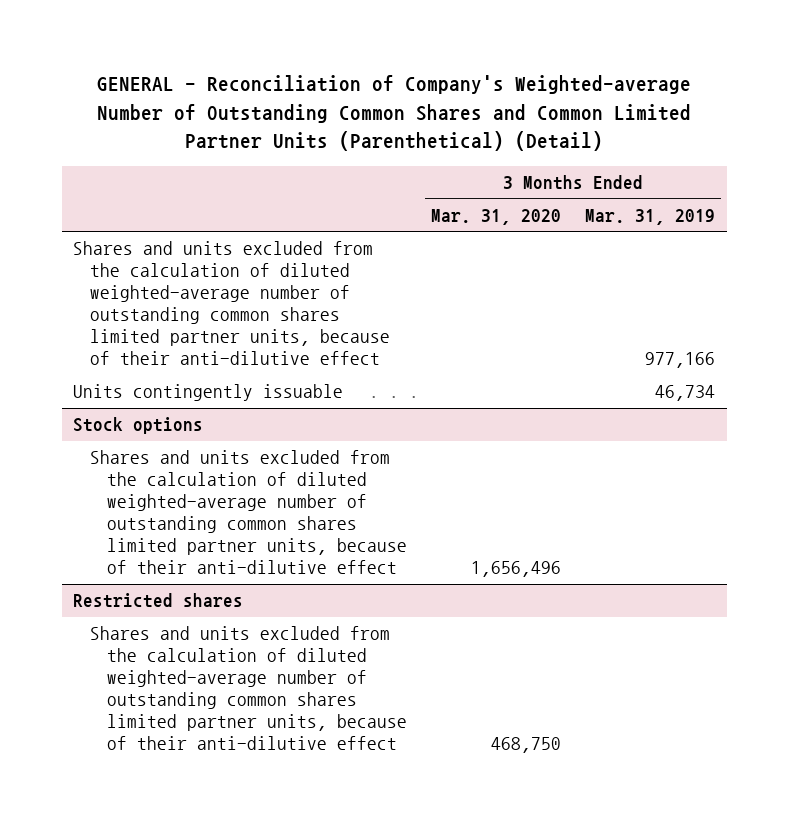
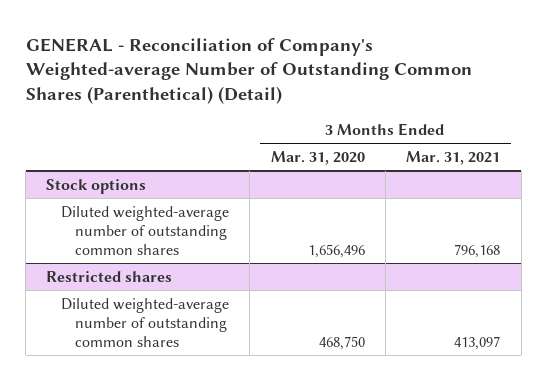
[97,75,692,152] GENERAL - Reconciliation of Company's Weighted-average Number of Outstanding Common Shares and Common Limited Partner Units (Parenthetical) (Detail) -> [25,37,472,105] GENERAL - Reconciliation of Company's Weighted-average Number of Outstanding Common Shares (Parenthetical) (Detail)
[584,208,715,225] Mar. 31, 2019 -> none
none -> [406,150,501,165] Mar. 31, 2021
[73,241,391,366] Shares and units excluded from the calculation of diluted weighted-average number of outstanding common shares limited partner units, because of their anti-dilutive effect -> none
[73,384,344,402] Units contingently issuable -> none
[90,450,408,575] Shares and units excluded from the calculation of diluted weighted-average number of outstanding common shares limited partner units, because of their anti-dilutive effect -> [60,205,229,255] Diluted weighted-average number of outstanding common shares
[90,626,408,751] Shares and units excluded from the calculation of diluted weighted-average number of outstanding common shares limited partner units, because of their anti-dilutive effect -> [60,297,229,347] Diluted weighted-average number of outstanding common shares

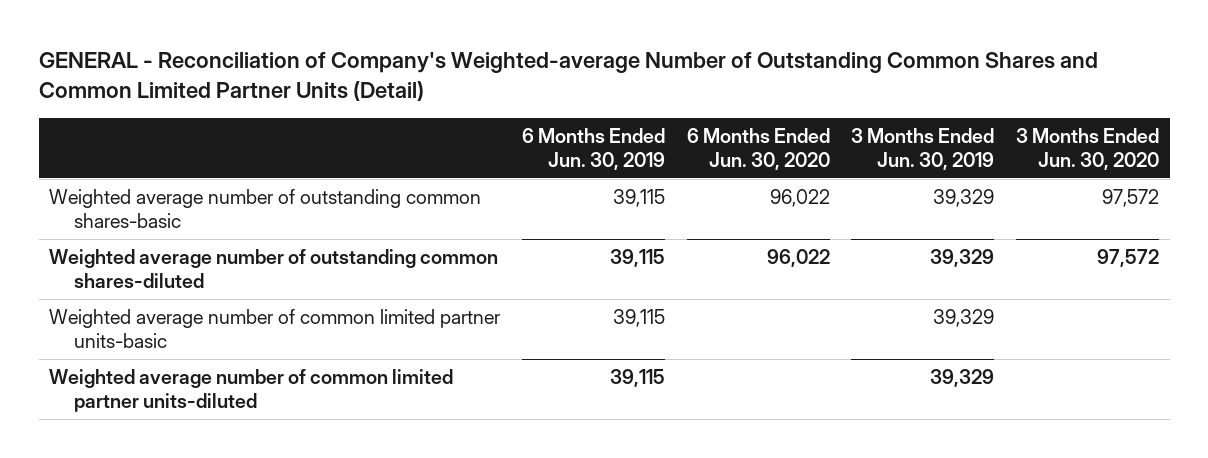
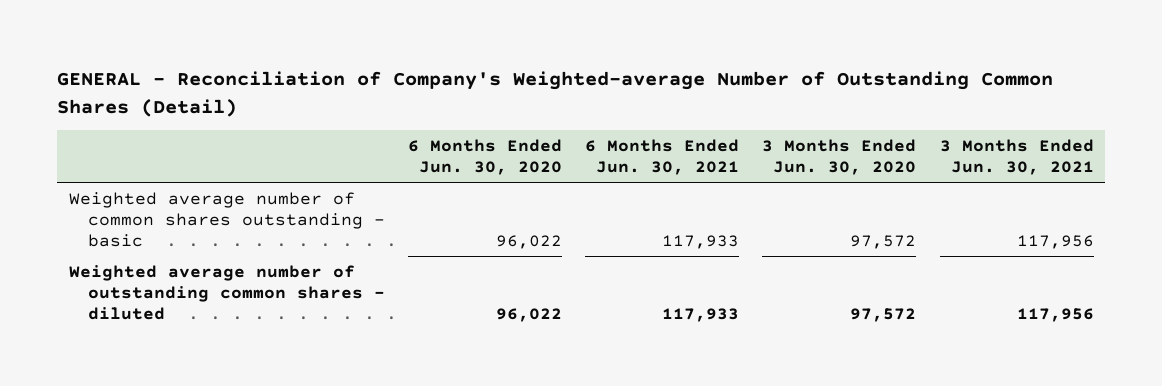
[38,52,1098,102] GENERAL - Reconciliation of Company's Weighted-average Number of Outstanding Common Shares and Common Limited Partner Units (Detail) -> [56,70,1053,117] GENERAL - Reconciliation of Company's Weighted-average Number of Outstanding Common Shares (Detail)
[521,127,665,170] 6 Months Ended Jun. 30, 2019 -> none
[851,127,995,170] 3 Months Ended Jun. 30, 2019 -> none
none -> [585,138,740,176] 6 Months Ended Jun. 30, 2021
none -> [939,138,1094,176] 3 Months Ended Jun. 30, 2021
[49,309,501,349] Weighted average number of common limited partner units-basic -> none
[49,369,454,413] Weighted average number of common limited partner units-diluted -> none
[49,189,482,229] Weighted average number of outstanding common shares-basic -> [68,191,386,247] Weighted average number of common shares outstanding - basic
[49,249,499,289] Weighted average number of outstanding common shares-diluted -> [68,264,386,320] Weighted average number of outstanding common shares - diluted

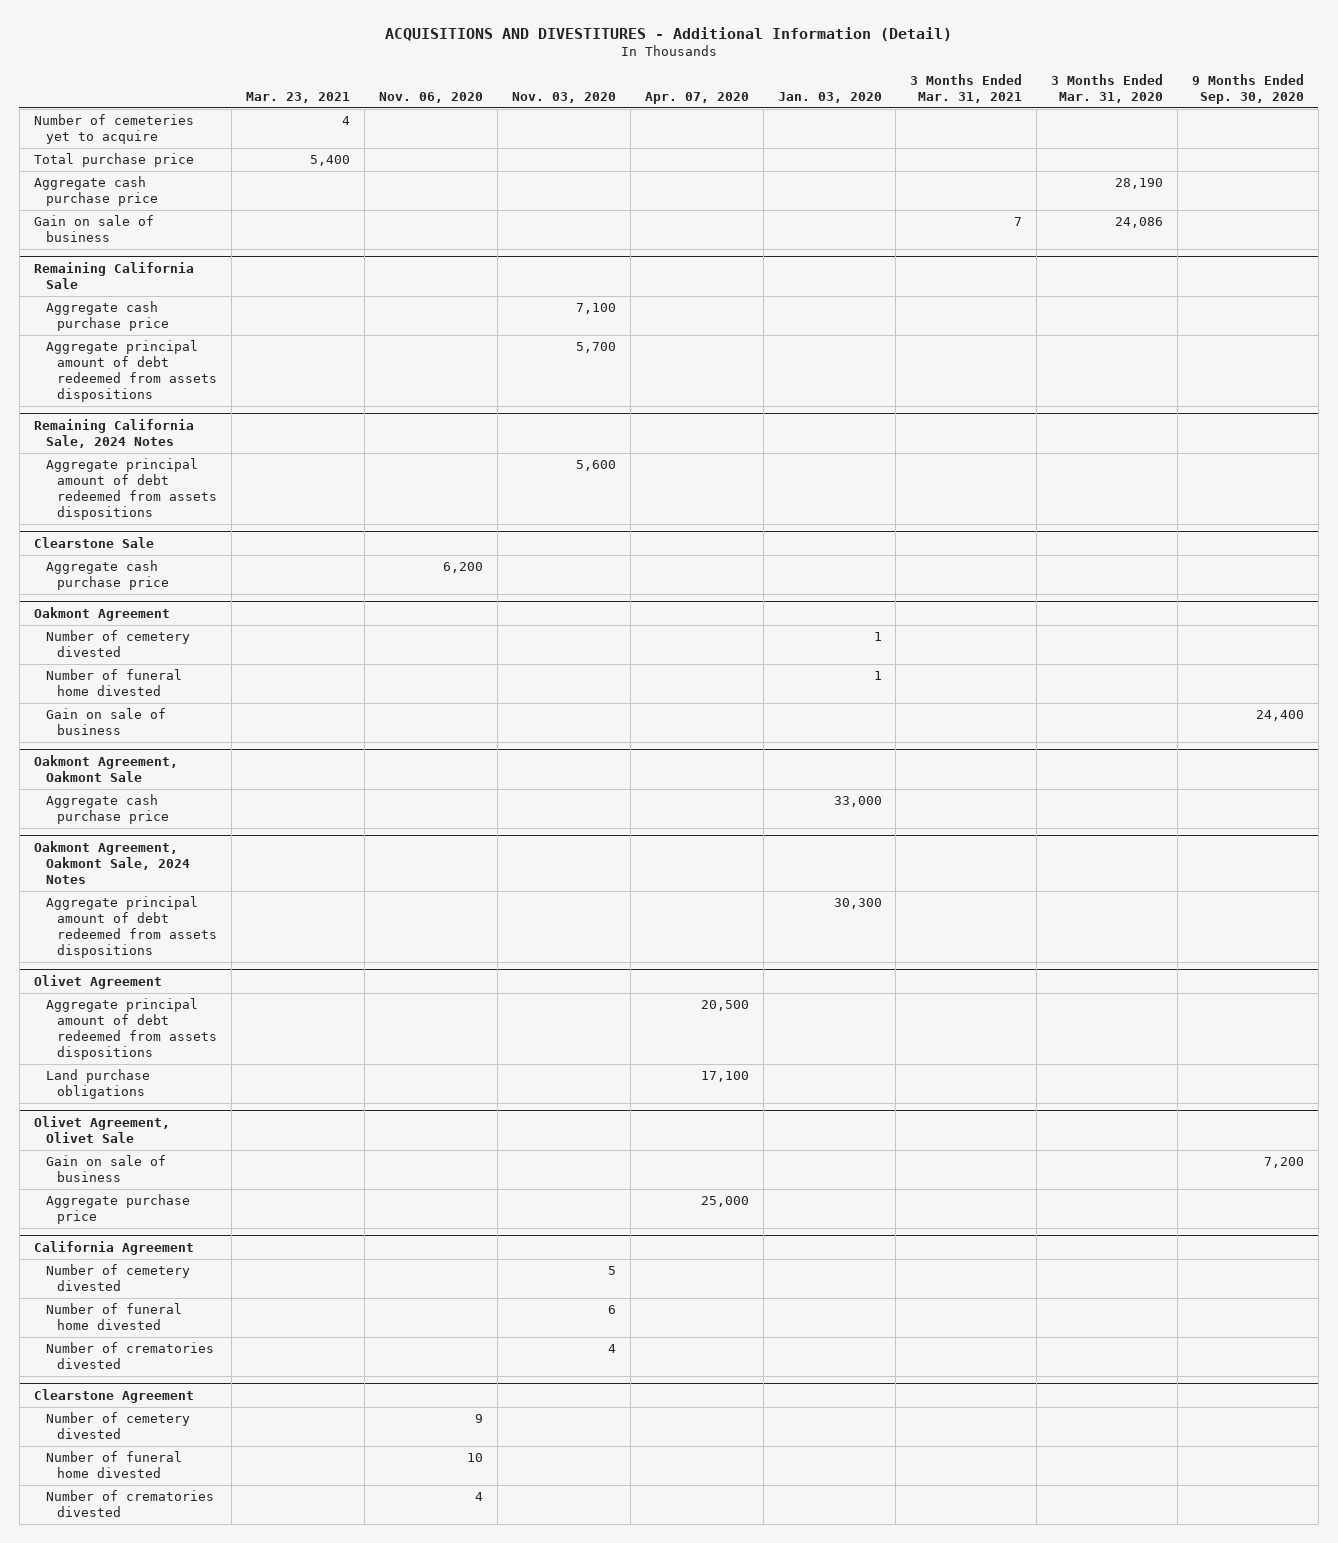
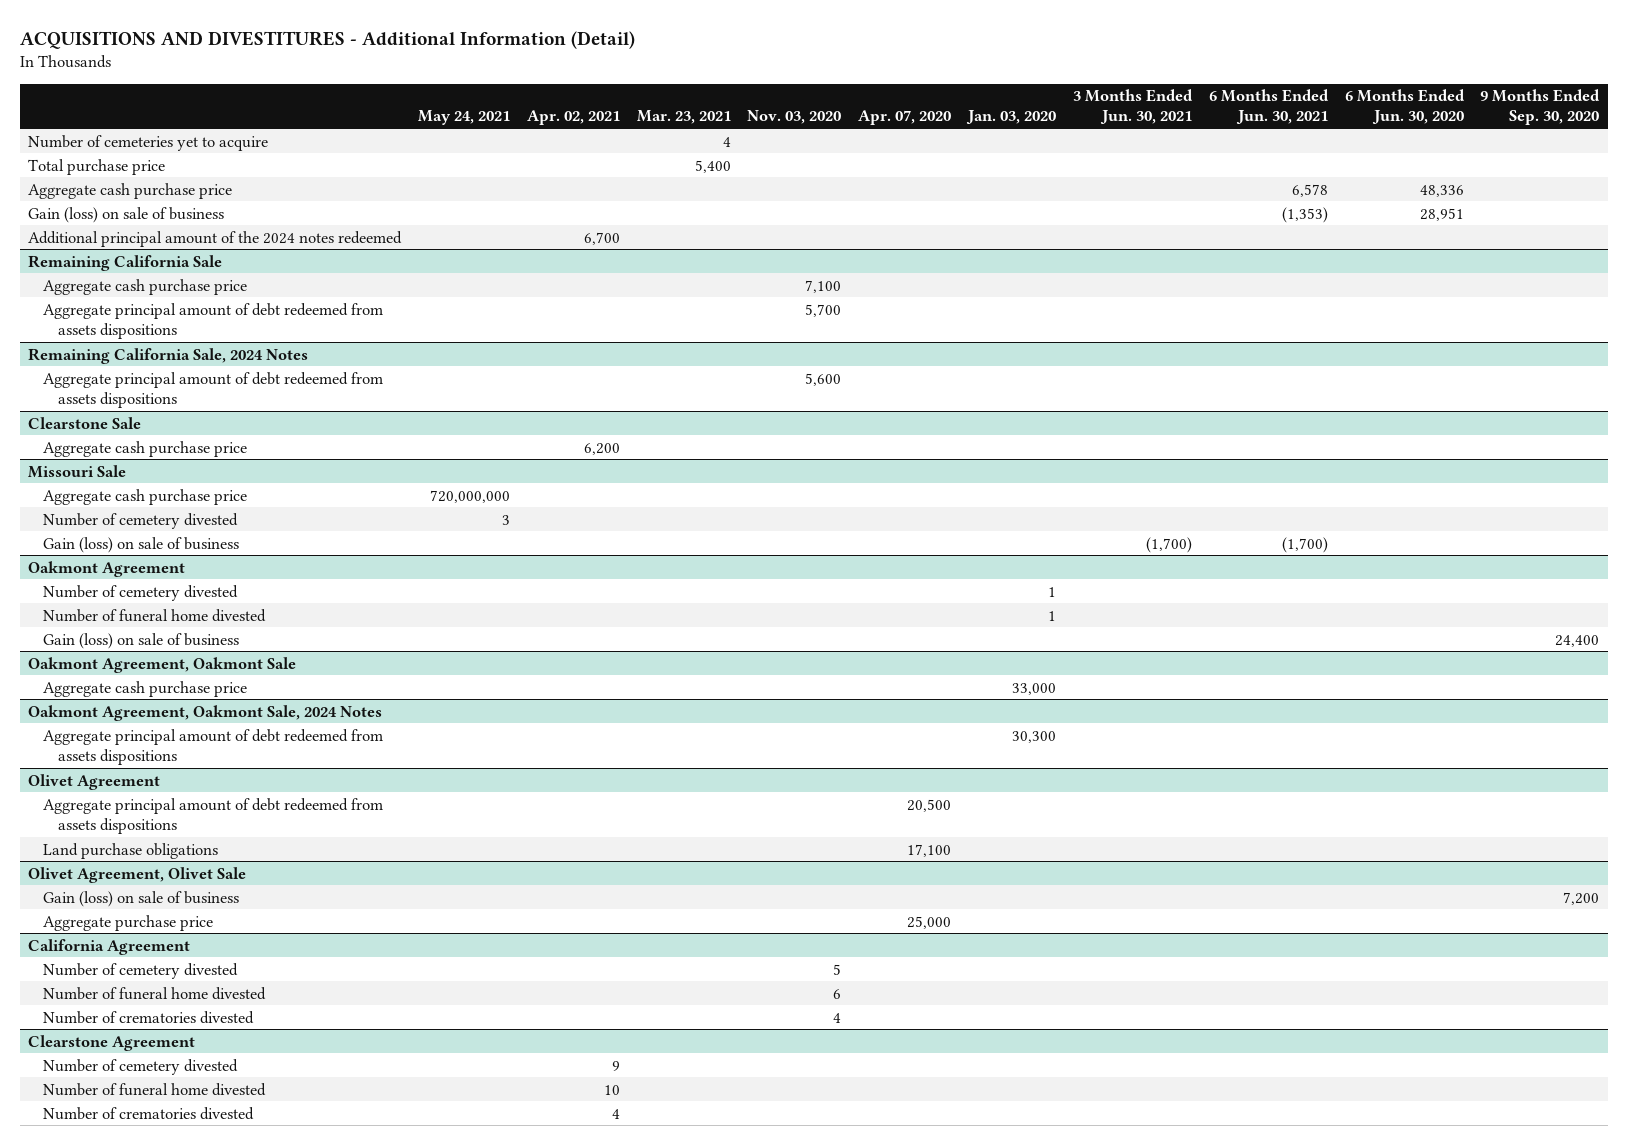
[379,91,484,103] Nov. 06, 2020 -> none
[910,73,1023,103] 3 Months Ended Mar. 31, 2021 -> none
[1051,73,1164,103] 3 Months Ended Mar. 31, 2020 -> none
none -> [417,110,510,126] May 24, 2021
none -> [526,110,620,126] Apr. 02, 2021
none -> [1072,89,1193,125] 3 Months Ended Jun. 30, 2021
none -> [1208,89,1329,125] 6 Months Ended Jun. 30, 2021
none -> [1344,89,1465,125] 6 Months Ended Jun. 30, 2020
[33,215,154,243] Gain on sale of business -> [28,206,225,223] Gain (loss) on sale of business
none -> [28,230,403,247] Additional principal amount of the 2024 notes redeemed
none -> [28,464,127,478] Missouri Sale
none -> [42,488,247,505] Aggregate cash purchase price
none -> [42,512,238,529] Number of cemetery divested
none -> [42,536,239,553] Gain (loss) on sale of business
[45,708,166,736] Gain on sale of business -> [42,632,239,649] Gain (loss) on sale of business
[45,1155,166,1183] Gain on sale of business -> [42,890,239,907] Gain (loss) on sale of business

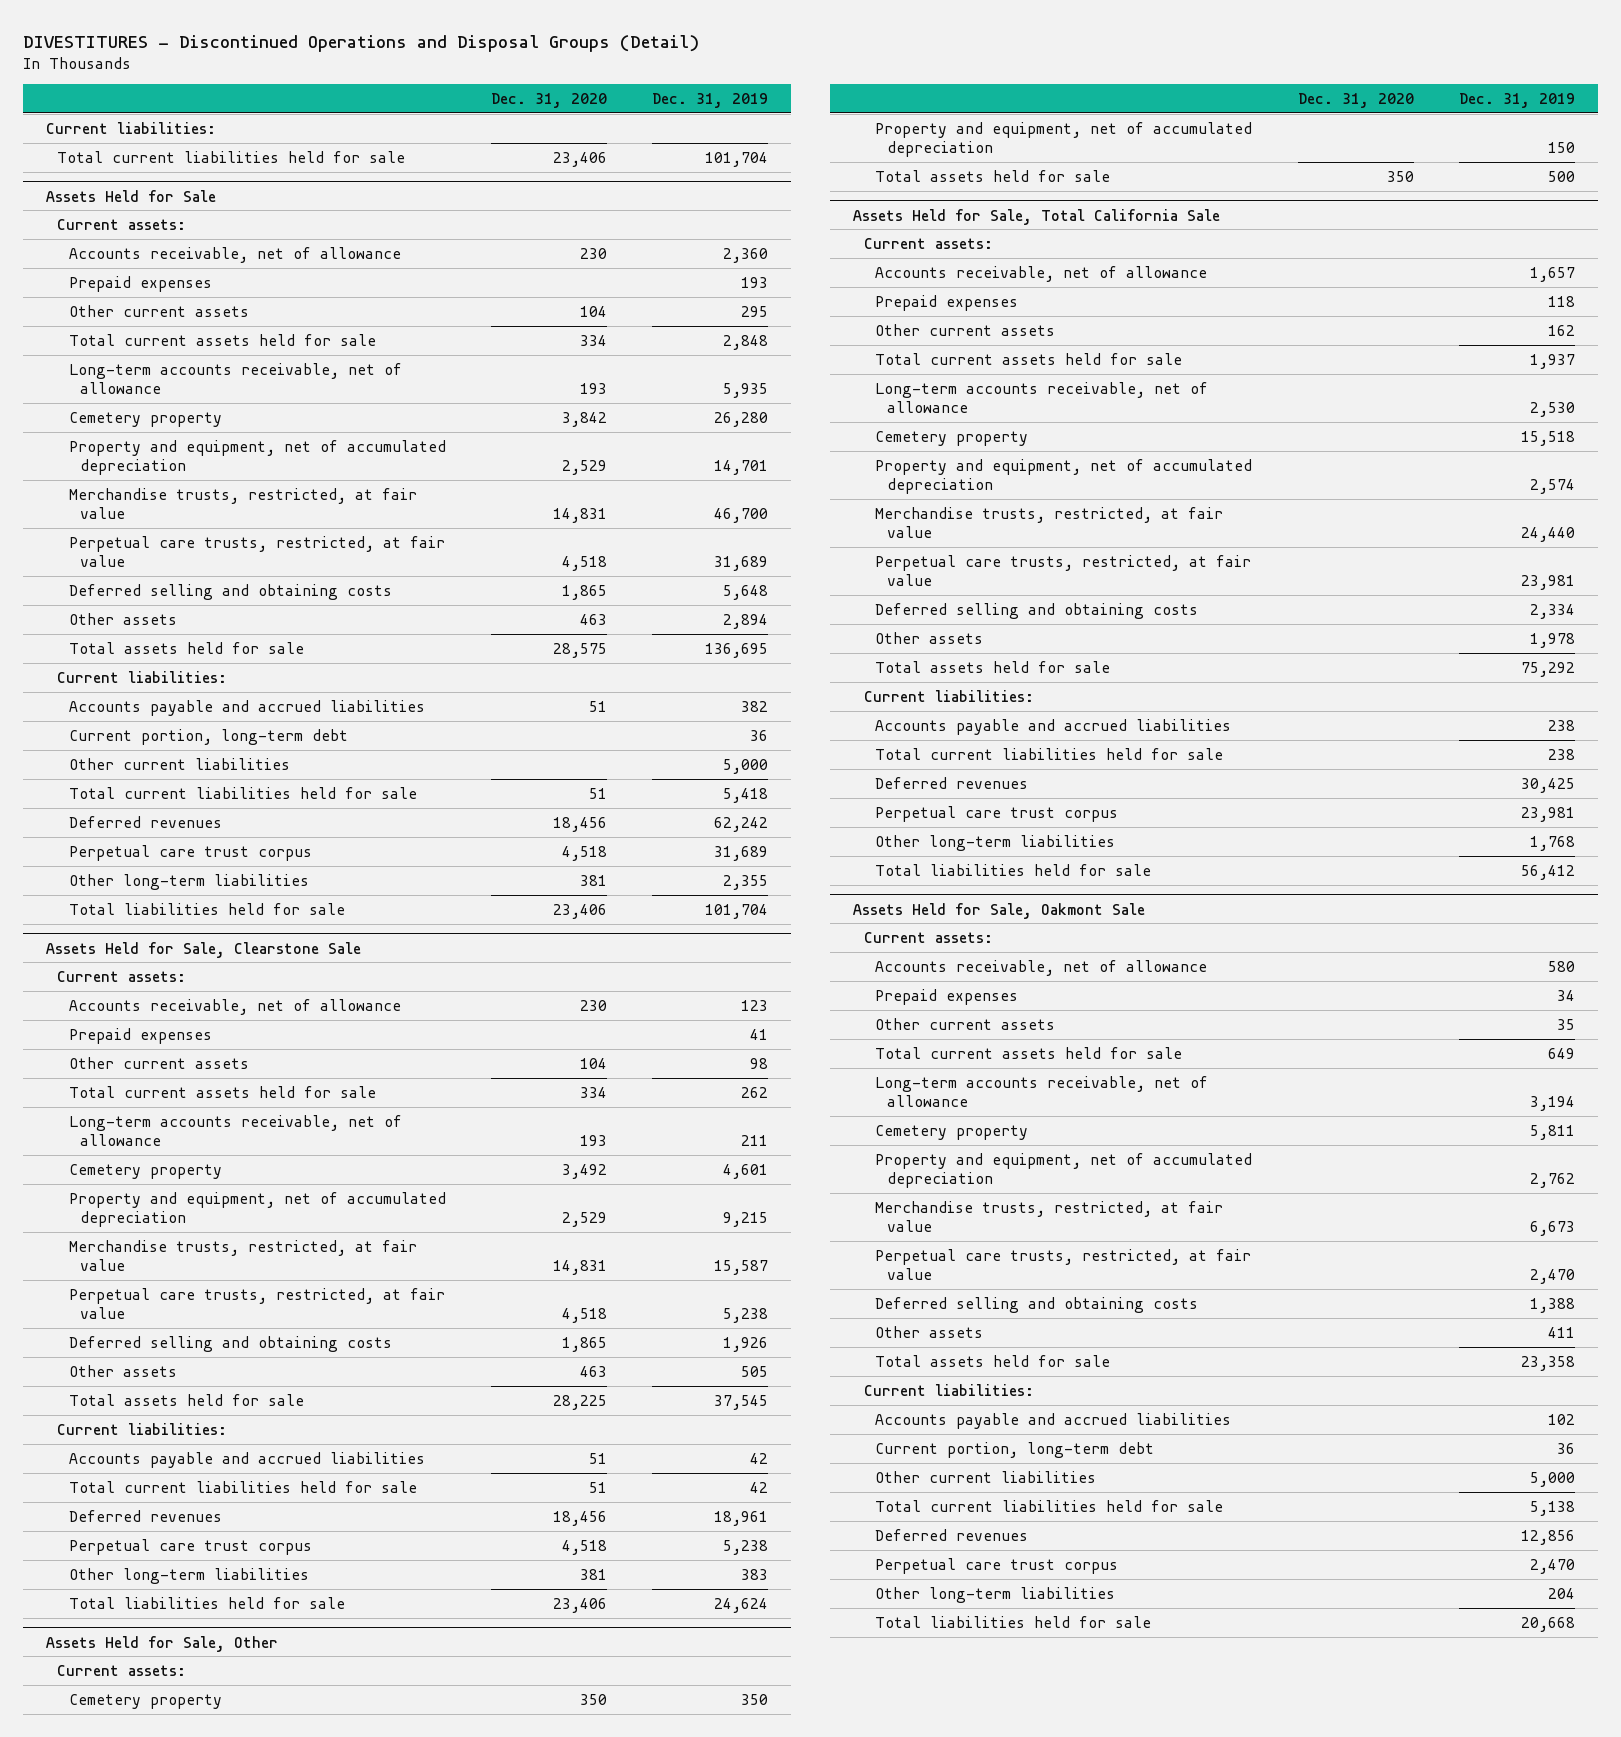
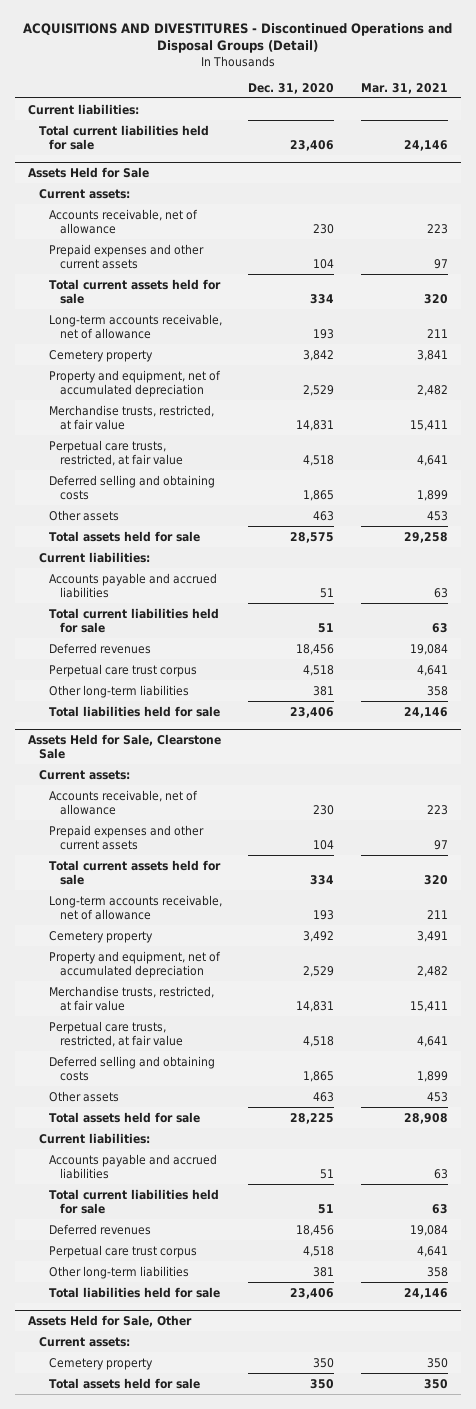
[23,34,700,52] DIVESTITURES - Discontinued Operations and Disposal Groups (Detail) -> [23,22,453,54] ACQUISITIONS AND DIVESTITURES - Discontinued Operations and Disposal Groups (Detail)
[652,93,769,109] Dec. 31, 2019 -> none
none -> [360,82,448,94] Mar. 31, 2021
[68,275,212,292] Prepaid expenses -> none
[68,304,249,317] Other current assets -> [49,243,205,269] Prepaid expenses and other current assets
[68,728,348,745] Current portion, long-term debt -> none
[68,757,290,770] Other current liabilities -> none
[68,1027,212,1044] Prepaid expenses -> none
[68,1056,249,1069] Other current assets -> [49,824,205,850] Prepaid expenses and other current assets
[875,121,1253,158] Property and equipment, net of accumulated depreciation -> none
[852,208,1220,225] Assets Held for Sale, Total California Sale -> none
[864,237,994,249] Current assets: -> none
[875,265,1208,282] Accounts receivable, net of allowance -> none
[875,294,1019,311] Prepaid expenses -> none
[875,323,1056,336] Other current assets -> none
[875,352,1183,365] Total current assets held for sale -> none
[875,381,1209,414] Long-term accounts receivable, net of allowance -> none
[875,430,1029,446] Cemetery property -> none
[875,458,1253,495] Property and equipment, net of accumulated depreciation -> none
[875,506,1224,539] Merchandise trusts, restricted, at fair value -> none
[875,554,1252,587] Perpetual care trusts, restricted, at fair value -> none
[875,602,1199,619] Deferred selling and obtaining costs -> none
[875,631,984,644] Other assets -> none
[875,660,1111,673] Total assets held for sale -> none
[864,689,1035,702] Current liabilities: -> none
[875,718,1232,735] Accounts payable and accrued liabilities -> none
[875,747,1224,760] Total current liabilities held for sale -> none
[875,776,1029,789] Deferred revenues -> none
[875,805,1119,822] Perpetual care trust corpus -> none
[875,834,1116,851] Other long-term liabilities -> none
[875,863,1152,876] Total liabilities held for sale -> none
[852,902,1145,919] Assets Held for Sale, Oakmont Sale -> none
[864,931,994,943] Current assets: -> none
[875,959,1208,976] Accounts receivable, net of allowance -> none
[875,988,1019,1005] Prepaid expenses -> none
[875,1017,1056,1030] Other current assets -> none
[875,1046,1183,1059] Total current assets held for sale -> none
[875,1075,1209,1108] Long-term accounts receivable, net of allowance -> none
[875,1124,1029,1140] Cemetery property -> none
[875,1152,1253,1189] Property and equipment, net of accumulated depreciation -> none
[875,1200,1224,1233] Merchandise trusts, restricted, at fair value -> none
[875,1248,1252,1281] Perpetual care trusts, restricted, at fair value -> none
[875,1296,1199,1313] Deferred selling and obtaining costs -> none
[875,1325,984,1338] Other assets -> none
[875,1354,1111,1367] Total assets held for sale -> none
[864,1383,1035,1396] Current liabilities: -> none
[875,1412,1232,1429] Accounts payable and accrued liabilities -> none
[875,1441,1155,1458] Current portion, long-term debt -> none
[875,1470,1097,1483] Other current liabilities -> none
[875,1499,1224,1512] Total current liabilities held for sale -> none
[875,1528,1029,1541] Deferred revenues -> none
[875,1557,1119,1574] Perpetual care trust corpus -> none
[875,1586,1116,1603] Other long-term liabilities -> none
[875,1615,1152,1628] Total liabilities held for sale -> none

